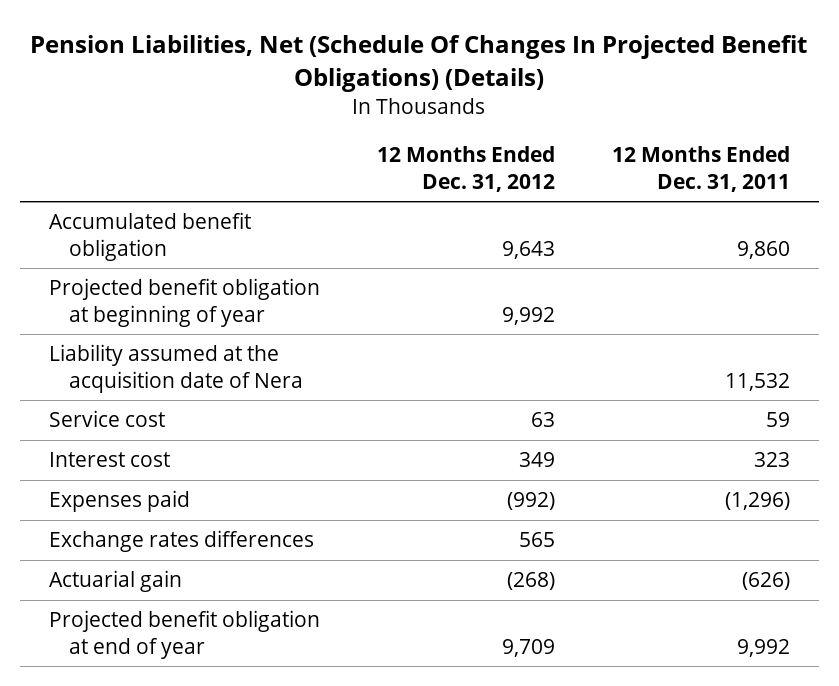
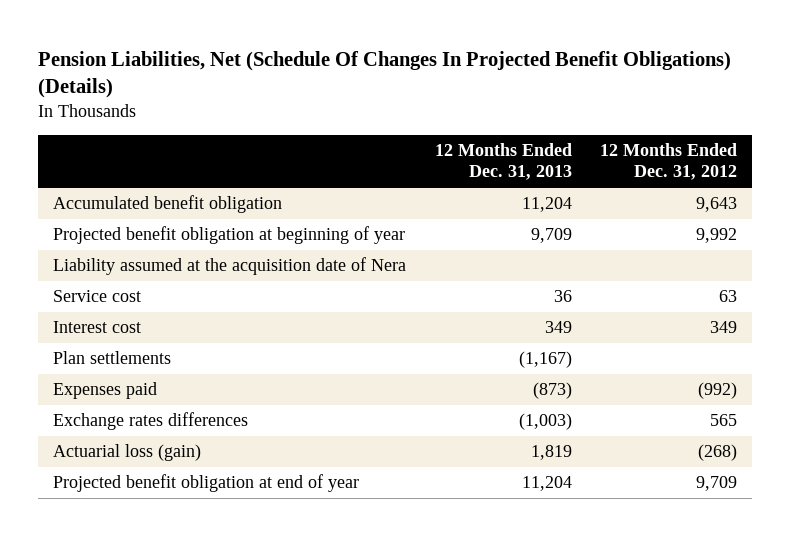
[612,146,791,193] 12 Months Ended Dec. 31, 2011 -> none
none -> [434,143,572,181] 12 Months Ended Dec. 31, 2013
none -> [52,351,171,365] Plan settlements
[48,570,182,593] Actuarial gain -> [52,444,201,462] Actuarial loss (gain)

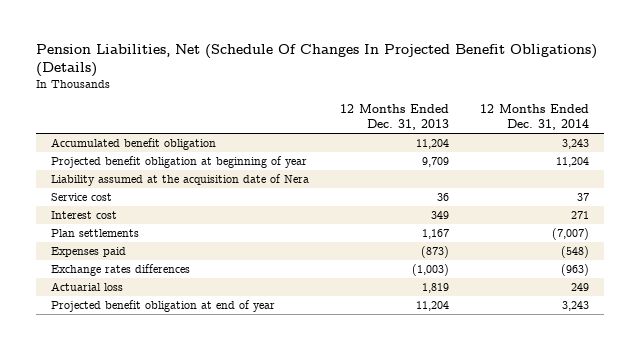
[600,143,738,181] 12 Months Ended Dec. 31, 2012 -> none
none -> [479,104,589,131] 12 Months Ended Dec. 31, 2014
[518,351,572,369] (1,167) -> [421,229,449,240] 1,167
[52,444,201,462] Actuarial loss (gain) -> [51,282,124,292] Actuarial loss

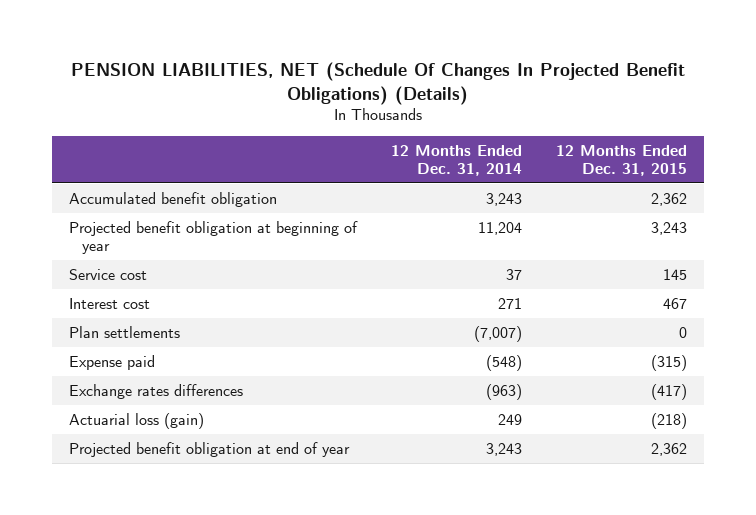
[35,44,597,78] Pension Liabilities, Net (Schedule Of Changes In Projected Benefit Obligations) (Details) -> [70,61,685,105] PENSION LIABILITIES, NET (Schedule Of Changes In Projected Benefit Obligations) (Details)
[339,104,449,131] 12 Months Ended Dec. 31, 2013 -> none
none -> [555,144,687,176] 12 Months Ended Dec. 31, 2015
[51,174,310,187] Liability assumed at the acquisition date of Nera -> none
[51,247,127,258] Expenses paid -> [68,354,155,370] Expense paid
[51,282,124,292] Actuarial loss -> [68,412,204,429] Actuarial loss (gain)

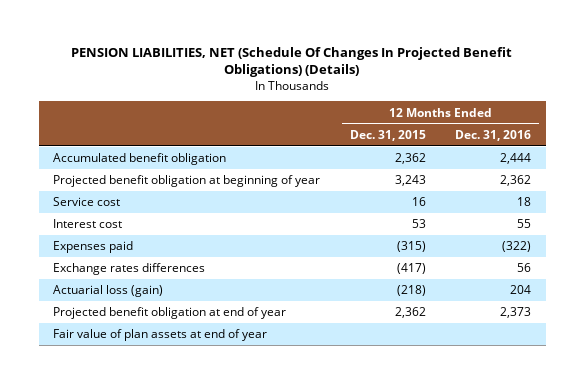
[390,144,522,176] 12 Months Ended Dec. 31, 2014 -> none
none -> [455,129,532,141] Dec. 31, 2016
[68,325,180,338] Plan settlements -> none
[662,268,687,280] 145 -> [411,197,426,207] 16
[662,297,687,309] 467 -> [411,219,426,229] 53
[68,354,155,370] Expense paid -> [53,241,134,254] Expenses paid
none -> [53,329,268,342] Fair value of plan assets at end of year

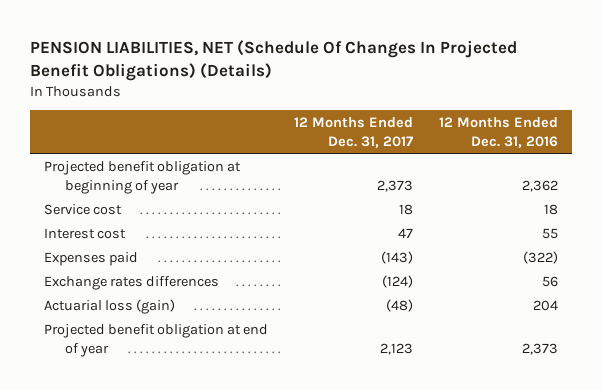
[349,129,426,141] Dec. 31, 2015 -> none
none -> [293,116,413,148] 12 Months Ended Dec. 31, 2017
[53,153,227,166] Accumulated benefit obligation -> none
[53,329,268,342] Fair value of plan assets at end of year -> none

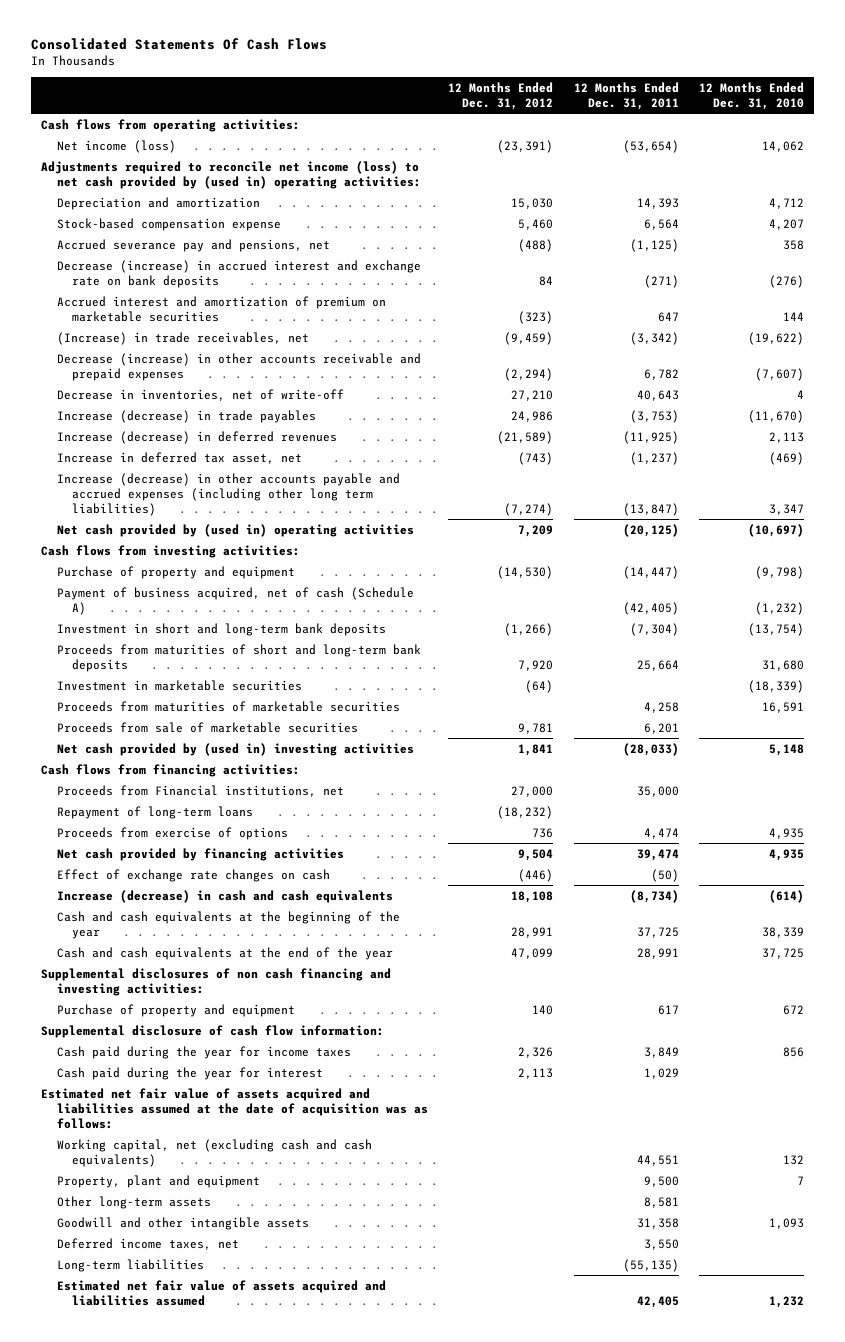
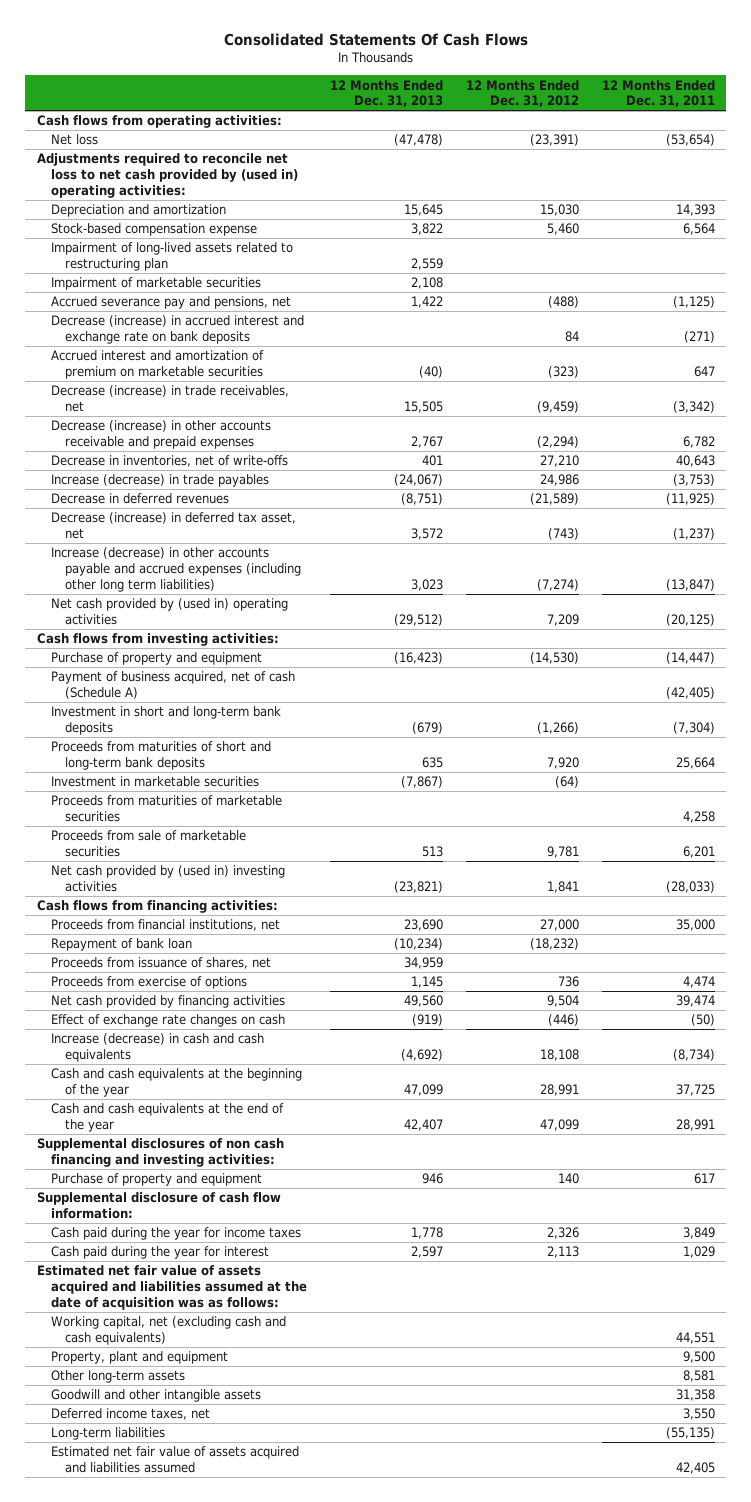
[699,82,805,110] 12 Months Ended Dec. 31, 2010 -> none
none -> [329,79,443,108] 12 Months Ended Dec. 31, 2013
[56,139,176,153] Net income (loss) -> [50,134,98,146] Net loss
[40,160,421,189] Adjustments required to reconcile net income (loss) to net cash provided by (used in) operating activities: -> [36,153,298,198] Adjustments required to reconcile net loss to net cash provided by (used in) operating activities:
none -> [50,242,293,272] Impairment of long-lived assets related to restructuring plan
none -> [50,277,261,291] Impairment of marketable securities
[56,331,309,345] (Increase) in trade receivables, net -> [50,385,289,413] Decrease (increase) in trade receivables, net
[56,388,344,401] Decrease in inventories, net of write-off -> [50,455,288,468] Decrease in inventories, net of write-offs
[56,430,337,444] Increase (decrease) in deferred revenues -> [50,493,229,505] Decrease in deferred revenues
[56,451,302,464] Increase in deferred tax asset, net -> [50,512,296,540] Decrease (increase) in deferred tax asset, net
[56,784,344,797] Proceeds from Financial institutions, net -> [50,919,280,932] Proceeds from financial institutions, net
[56,805,253,819] Repayment of long-term loans -> [50,938,192,952] Repayment of bank loan
none -> [50,957,271,970] Proceeds from issuance of shares, net

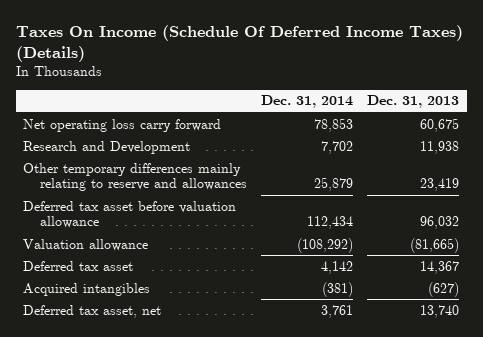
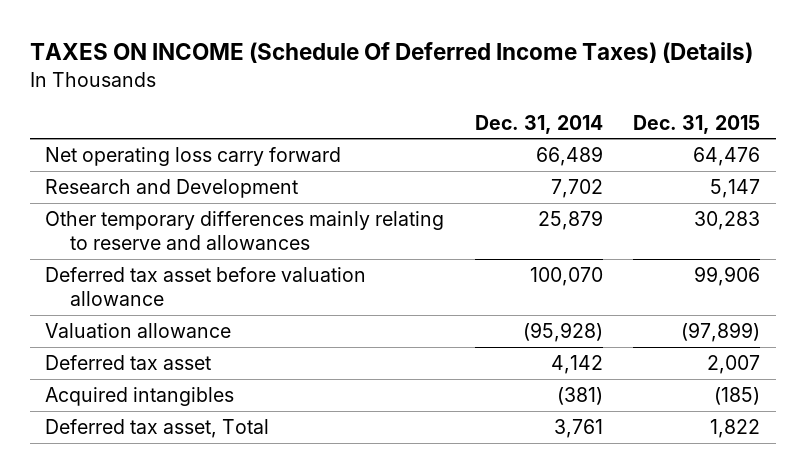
[15,24,463,62] Taxes On Income (Schedule Of Deferred Income Taxes) (Details) -> [29,42,753,64] TAXES ON INCOME (Schedule Of Deferred Income Taxes) (Details)
[367,95,460,109] Dec. 31, 2013 -> none
none -> [633,114,761,134] Dec. 31, 2015
[314,117,354,132] 78,853 -> [535,146,603,167] 66,489
[307,216,354,230] 112,434 -> [529,267,603,287] 100,070
[297,237,354,253] (108,292) -> [522,322,603,343] (95,928)
[23,304,162,318] Deferred tax asset, net -> [44,419,269,439] Deferred tax asset, Total

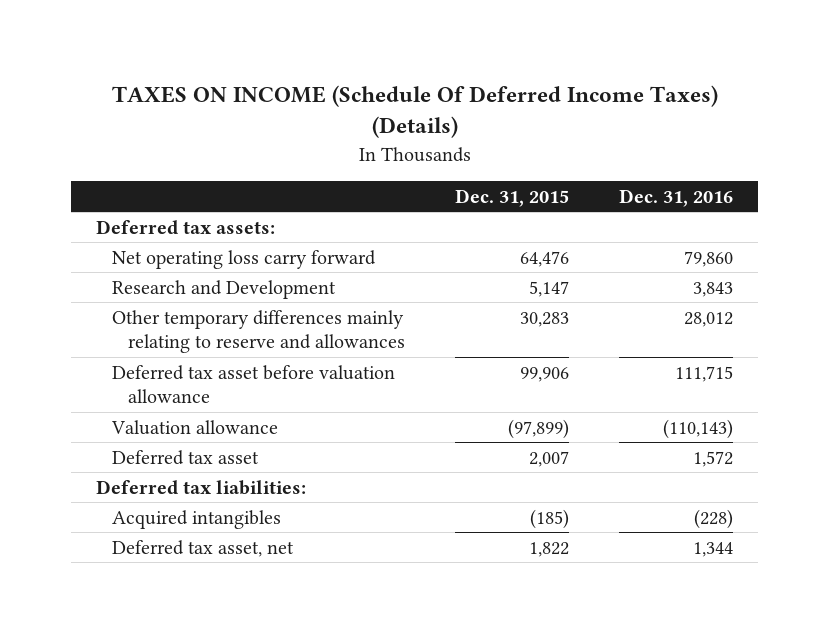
[474,114,603,134] Dec. 31, 2014 -> none
none -> [619,188,734,207] Dec. 31, 2016
none -> [95,219,275,235] Deferred tax assets:
none -> [95,479,306,495] Deferred tax liabilities:
[44,419,269,439] Deferred tax asset, Total -> [112,539,295,557] Deferred tax asset, net

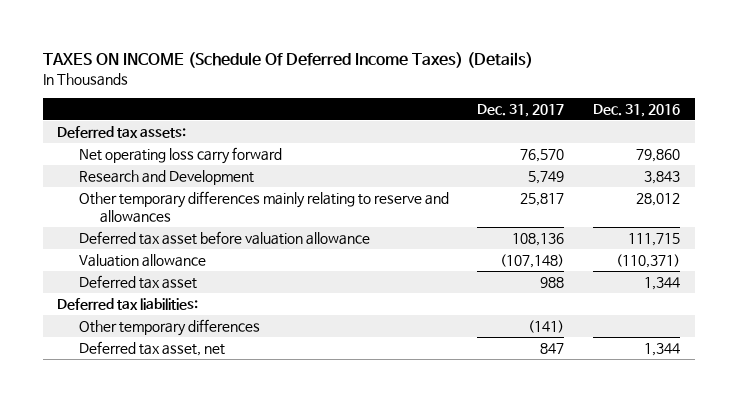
[455,188,570,207] Dec. 31, 2015 -> none
none -> [477,103,565,117] Dec. 31, 2017
[663,418,734,439] (110,143) -> [616,254,681,269] (110,371)
[693,450,734,467] 1,572 -> [644,277,681,291] 1,344
[112,509,282,529] Acquired intangibles -> none
none -> [78,319,260,337] Other temporary differences

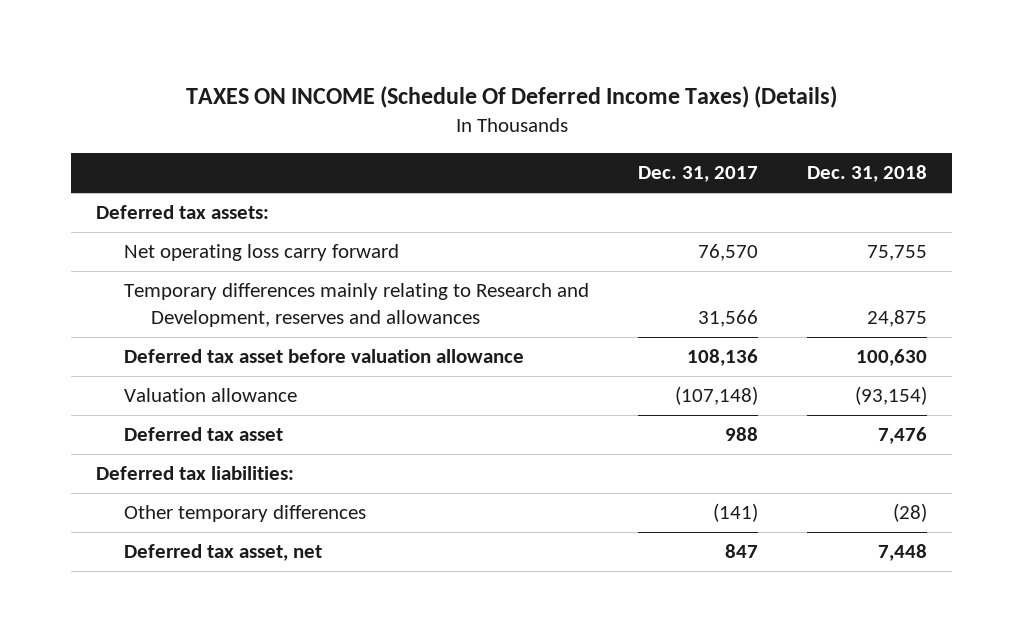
[593,103,681,117] Dec. 31, 2016 -> none
none -> [807,165,928,183] Dec. 31, 2018
[78,191,449,223] Other temporary differences mainly relating to reserve and allowances -> none
[78,170,254,186] Research and Development -> [123,283,589,328] Temporary differences mainly relating to Research and Development, reserves and allowances
[528,171,565,185] 5,749 -> [698,310,759,328] 31,566

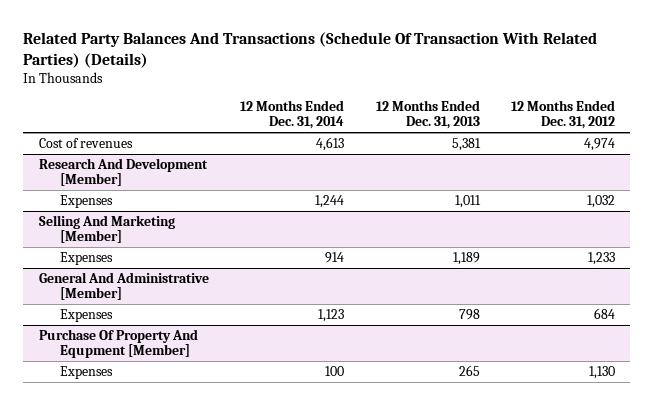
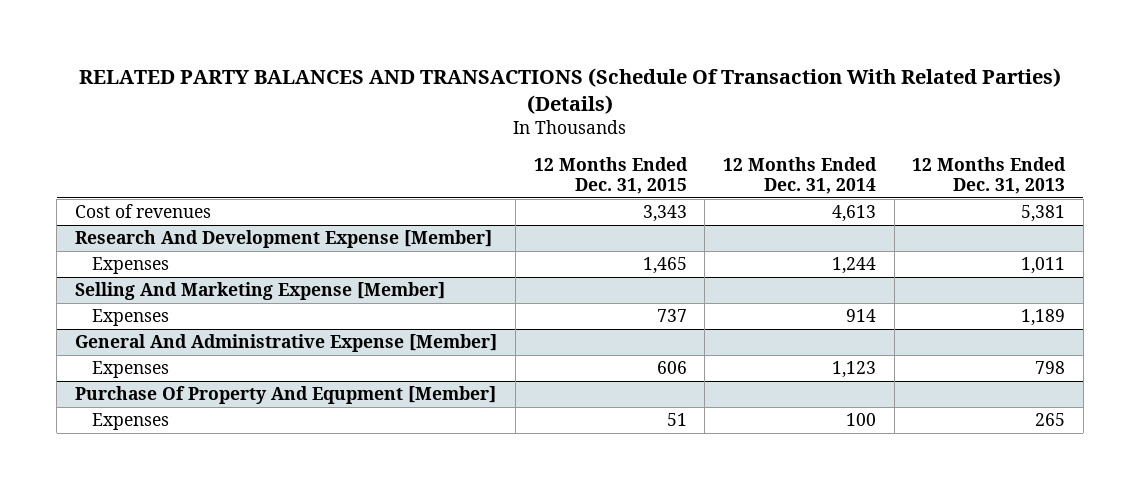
[23,32,598,68] Related Party Balances And Transactions (Schedule Of Transaction With Related Parties) (Details) -> [79,68,1062,115] RELATED PARTY BALANCES AND TRANSACTIONS (Schedule Of Transaction With Related Parties) (Details)
[510,99,615,130] 12 Months Ended Dec. 31, 2012 -> none
none -> [533,156,688,195] 12 Months Ended Dec. 31, 2015
[39,157,209,187] Research And Development [Member] -> [75,230,493,249] Research And Development Expense [Member]
[39,214,176,244] Selling And Marketing [Member] -> [75,282,446,301] Selling And Marketing Expense [Member]
[39,271,210,301] General And Administrative [Member] -> [75,334,498,353] General And Administrative Expense [Member]

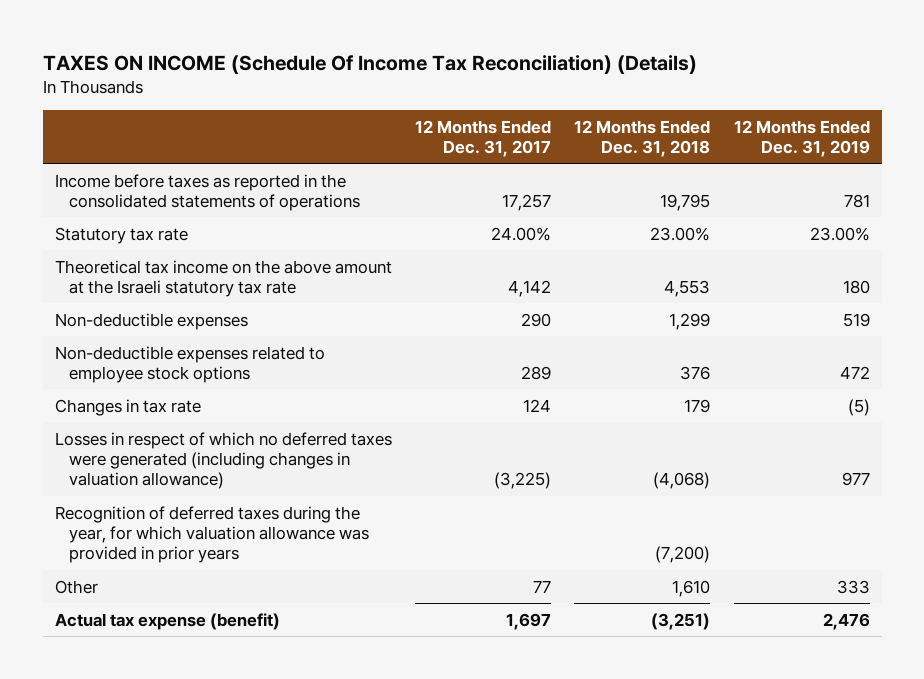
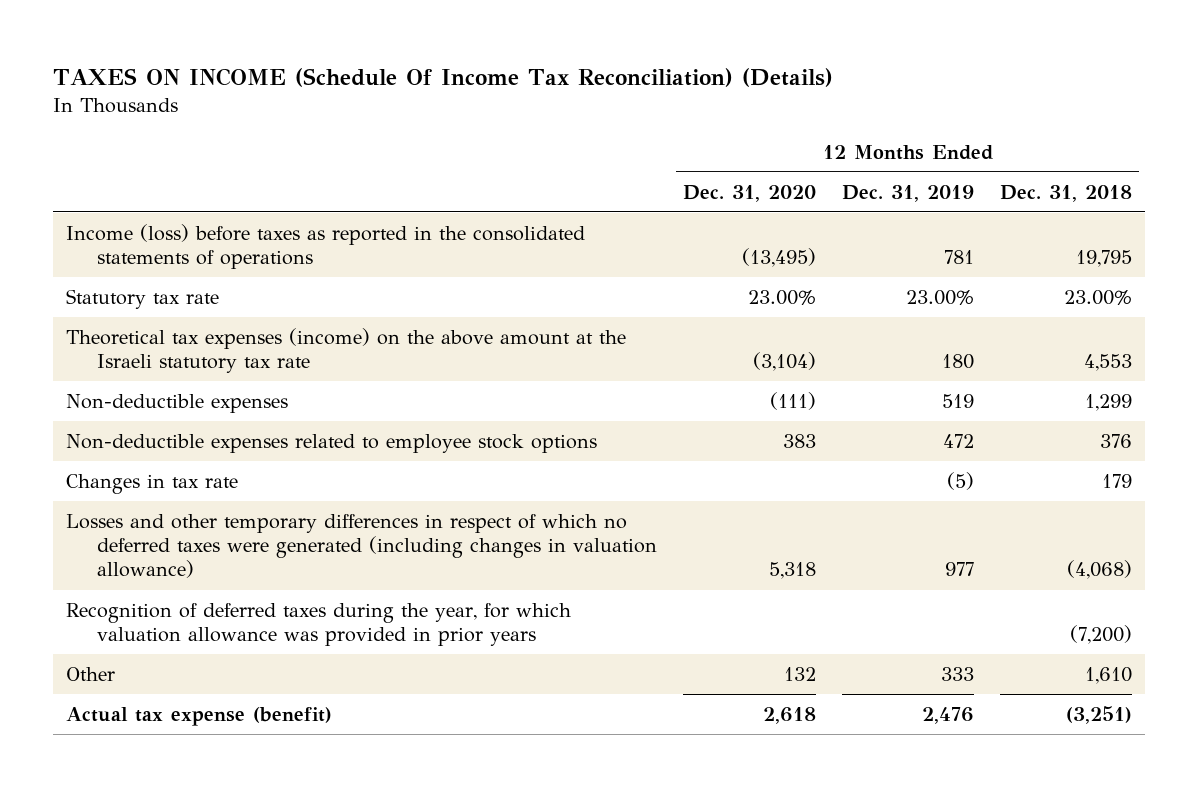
[414,119,551,158] 12 Months Ended Dec. 31, 2017 -> none
none -> [682,184,816,202] Dec. 31, 2020
[54,173,360,212] Income before taxes as reported in the consolidated statements of operations -> [66,223,586,270] Income (loss) before taxes as reported in the consolidated statements of operations
[54,259,392,298] Theoretical tax income on the above amount at the Israeli statutory tax rate -> [66,327,627,374] Theoretical tax expenses (income) on the above amount at the Israeli statutory tax rate
[54,431,392,490] Losses in respect of which no deferred taxes were generated (including changes in valuation allowance) -> [66,513,657,579] Losses and other temporary differences in respect of which no deferred taxes were generated (including changes in valuation allowance)

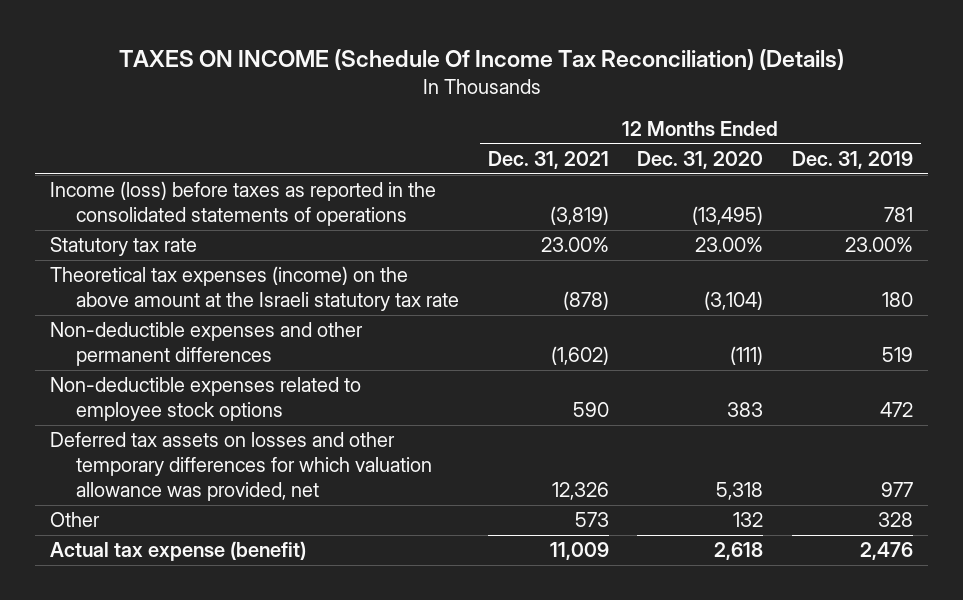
[1000,184,1133,202] Dec. 31, 2018 -> none
none -> [487,151,609,170] Dec. 31, 2021
[66,393,289,413] Non-deductible expenses -> [49,322,363,367] Non-deductible expenses and other permanent differences
[66,473,239,494] Changes in tax rate -> none
[66,602,572,647] Recognition of deferred taxes during the year, for which valuation allowance was provided in prior years -> none
[66,513,657,579] Losses and other temporary differences in respect of which no deferred taxes were generated (including changes in valuation allowance) -> [49,432,432,502] Deferred tax assets on losses and other temporary differences for which valuation allowance was provided, net
[941,666,975,681] 333 -> [878,512,914,528] 328

